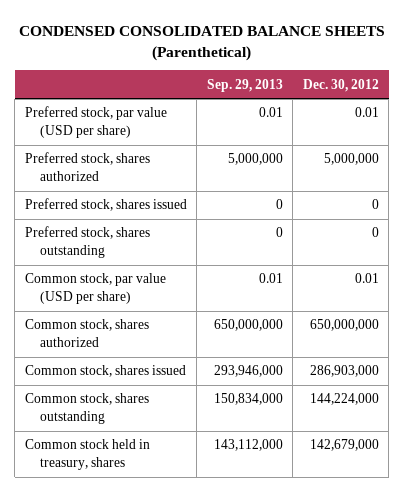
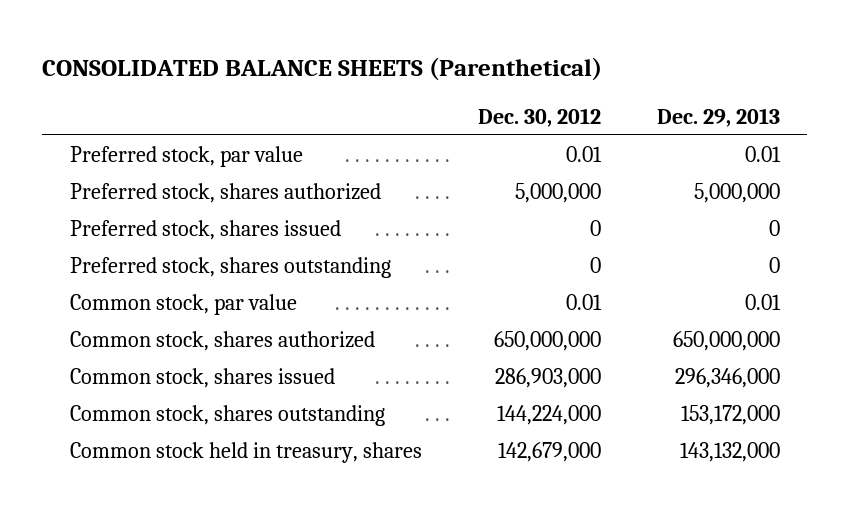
[18,25,385,61] CONDENSED CONSOLIDATED BALANCE SHEETS (Parenthetical) -> [42,57,603,82] CONSOLIDATED BALANCE SHEETS (Parenthetical)
[206,78,283,92] Sep. 29, 2013 -> none
none -> [656,107,780,127] Dec. 29, 2013
[24,106,167,139] Preferred stock, par value (USD per share) -> [70,145,304,167] Preferred stock, par value
[24,273,166,305] Common stock, par value (USD per share) -> [70,293,298,315] Common stock, par value

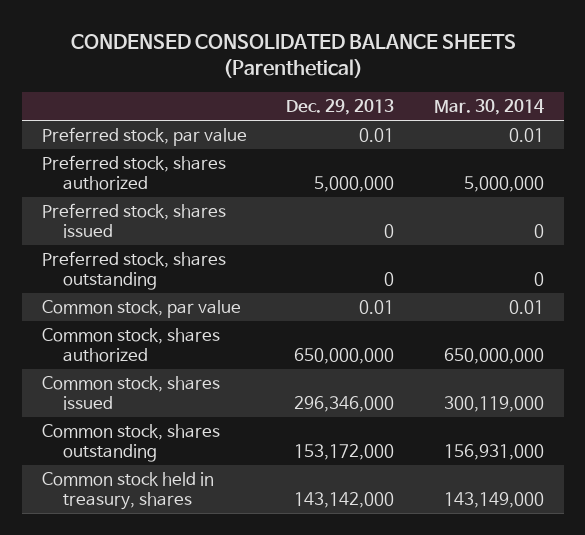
[42,57,603,82] CONSOLIDATED BALANCE SHEETS (Parenthetical) -> [70,33,516,79] CONDENSED CONSOLIDATED BALANCE SHEETS (Parenthetical)
[477,107,601,127] Dec. 30, 2012 -> none
none -> [433,99,544,116] Mar. 30, 2014
[679,441,780,462] 143,132,000 -> [294,492,395,509] 143,142,000

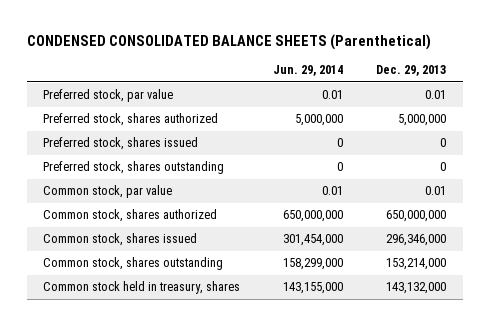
[433,99,544,116] Mar. 30, 2014 -> none
none -> [273,65,344,77] Jun. 29, 2014
[294,444,395,461] 153,172,000 -> [386,258,447,271] 153,214,000
[294,492,395,509] 143,142,000 -> [386,282,447,295] 143,132,000

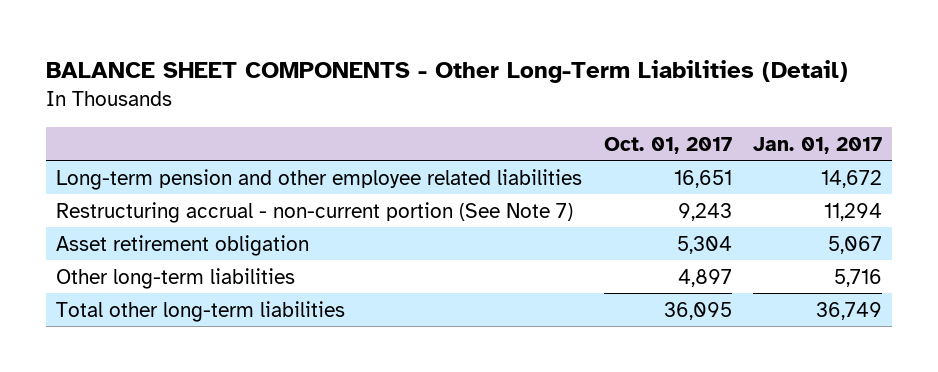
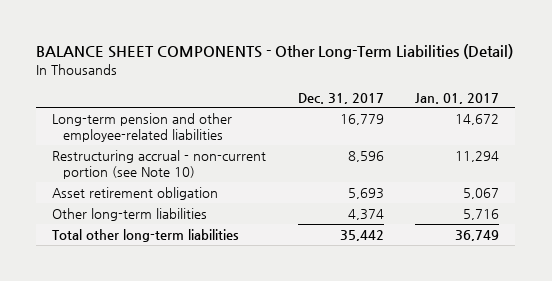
[603,136,732,154] Oct. 01, 2017 -> none
none -> [297,92,384,104] Dec. 31, 2017
[56,168,583,190] Long-term pension and other employee related liabilities -> [52,112,233,143] Long-term pension and other employee-related liabilities
[56,201,574,223] Restructuring accrual - non-current portion (See Note 7) -> [52,149,267,180] Restructuring accrual - non-current portion (see Note 10)

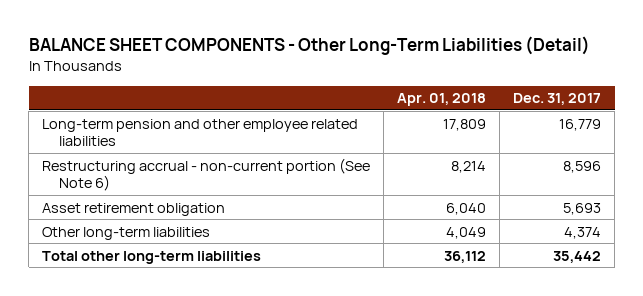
[415,92,500,104] Jan. 01, 2017 -> none
none -> [397,93,487,107] Apr. 01, 2018
[52,112,233,143] Long-term pension and other employee-related liabilities -> [42,118,359,147] Long-term pension and other employee related liabilities
[52,149,267,180] Restructuring accrual - non-current portion (see Note 10) -> [42,157,371,192] Restructuring accrual - non-current portion (See Note 6)

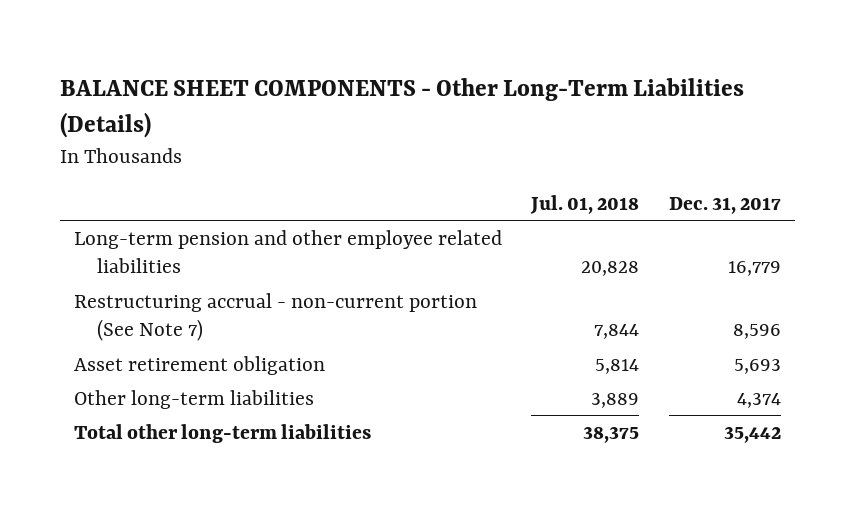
[28,36,590,56] BALANCE SHEET COMPONENTS - Other Long-Term Liabilities (Detail) -> [59,77,744,138] BALANCE SHEET COMPONENTS - Other Long-Term Liabilities (Details)
[397,93,487,107] Apr. 01, 2018 -> none
none -> [530,194,640,214] Jul. 01, 2018
[42,157,371,192] Restructuring accrual - non-current portion (See Note 6) -> [74,292,478,342] Restructuring accrual - non-current portion (See Note 7)

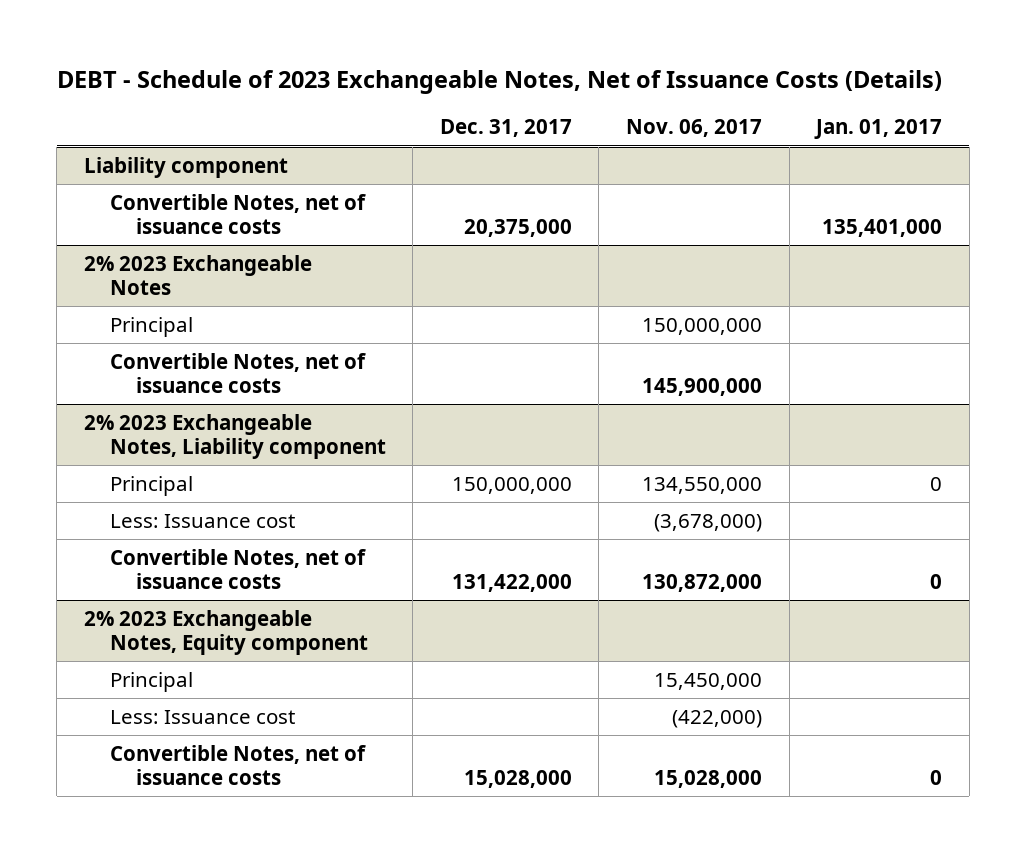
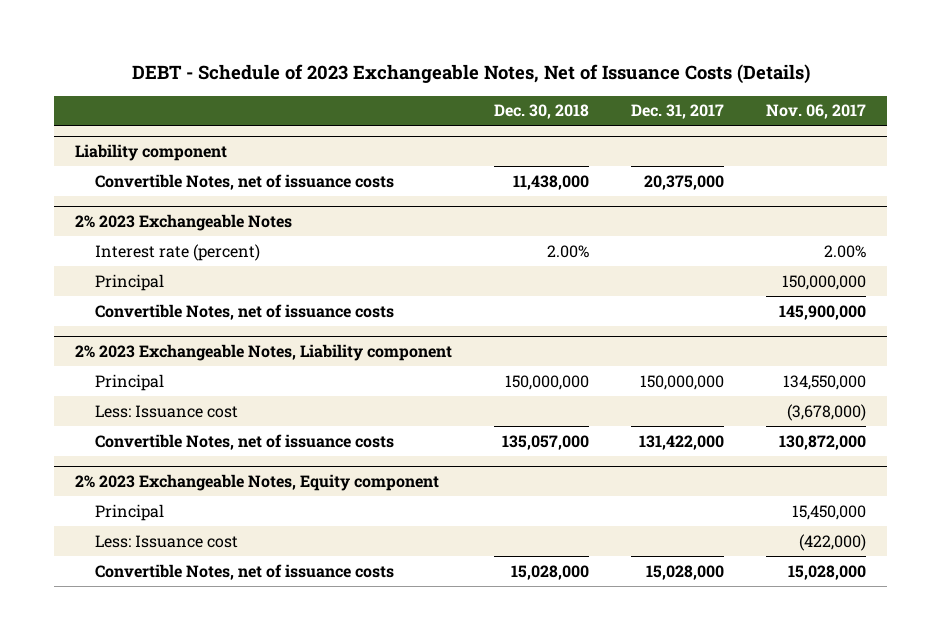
[814,119,943,140] Jan. 01, 2017 -> none
none -> [494,104,590,120] Dec. 30, 2018
none -> [94,243,260,261] Interest rate (percent)

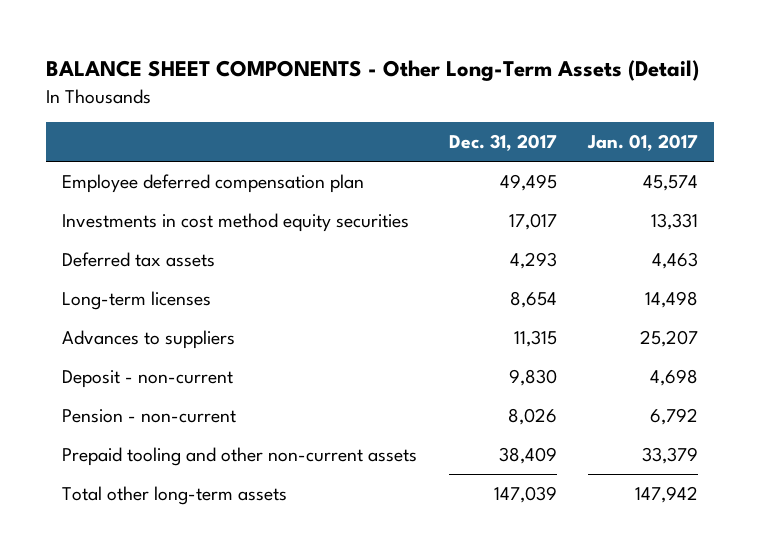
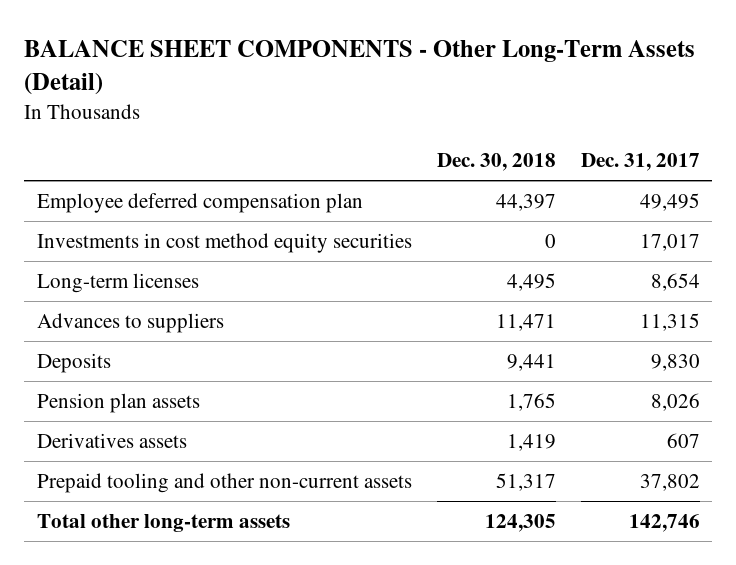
[587,134,699,152] Jan. 01, 2017 -> none
none -> [436,152,556,171] Dec. 30, 2018
[61,251,215,267] Deferred tax assets -> none
[61,369,233,388] Deposit - non-current -> [36,353,111,374] Deposits
[61,408,236,423] Pension - non-current -> [36,393,200,414] Pension plan assets
none -> [36,433,187,449] Derivatives assets
[498,446,557,464] 38,409 -> [639,474,700,492] 37,802
[493,485,557,503] 147,039 -> [628,514,700,533] 142,746

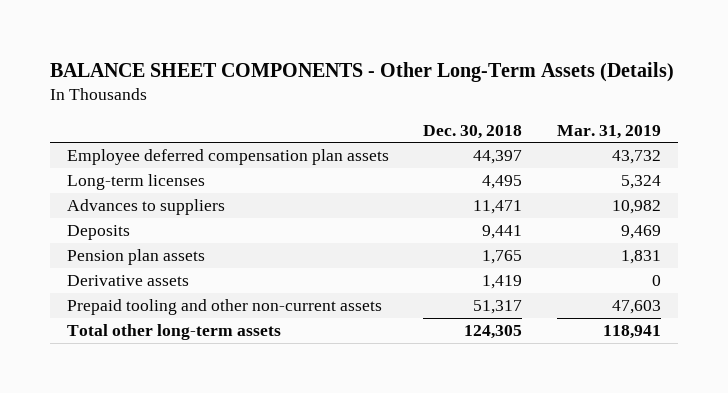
[24,40,696,95] BALANCE SHEET COMPONENTS - Other Long-Term Assets (Detail) -> [49,61,674,82] BALANCE SHEET COMPONENTS - Other Long-Term Assets (Details)
[580,152,700,171] Dec. 31, 2017 -> none
none -> [556,124,661,139] Mar. 31, 2019
[36,233,412,254] Investments in cost method equity securities -> none
[36,193,363,214] Employee deferred compensation plan -> [67,148,390,165] Employee deferred compensation plan assets
[36,433,187,449] Derivatives assets -> [67,274,190,286] Derivative assets

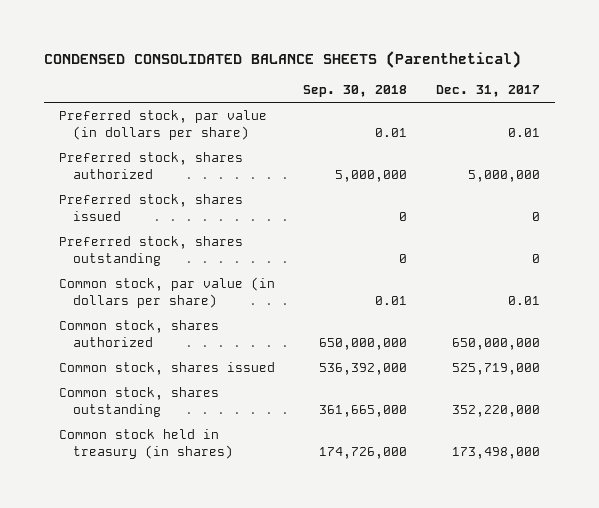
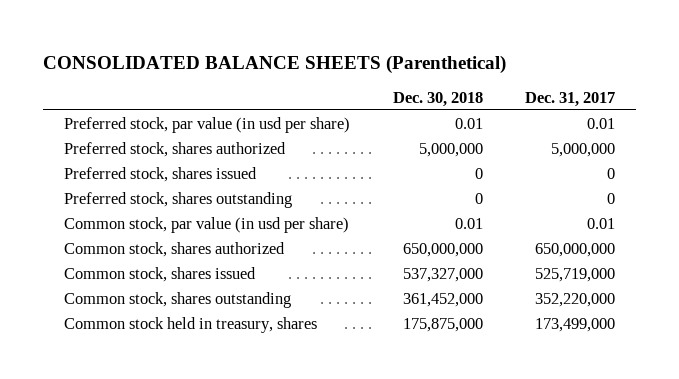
[44,51,522,69] CONDENSED CONSOLIDATED BALANCE SHEETS (Parenthetical) -> [43,54,507,74] CONSOLIDATED BALANCE SHEETS (Parenthetical)
[303,85,408,98] Sep. 30, 2018 -> none
none -> [392,91,483,107] Dec. 30, 2018
[58,110,267,140] Preferred stock, par value (in dollars per share) -> [64,116,351,133] Preferred stock, par value (in usd per share)
[58,277,275,308] Common stock, par value (in dollars per share) -> [64,216,350,233] Common stock, par value (in usd per share)
[58,429,233,459] Common stock held in treasury (in shares) -> [64,316,318,333] Common stock held in treasury, shares
[452,446,541,459] 173,498,000 -> [534,317,615,332] 173,499,000

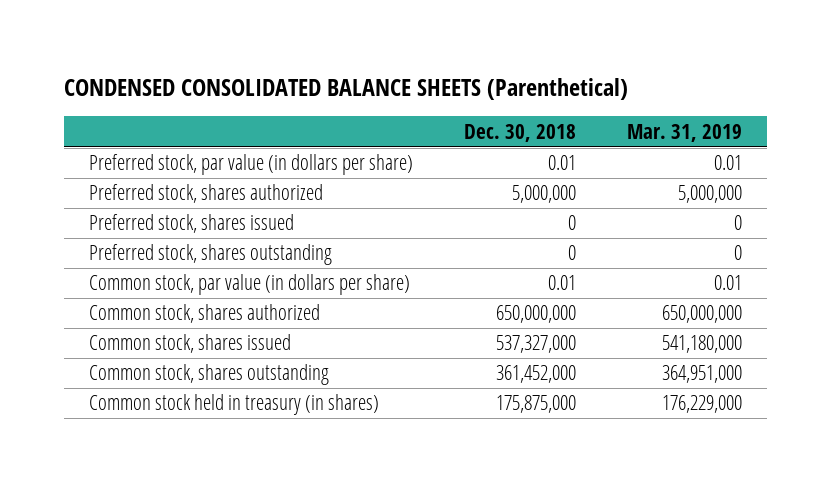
[43,54,507,74] CONSOLIDATED BALANCE SHEETS (Parenthetical) -> [64,77,629,100] CONDENSED CONSOLIDATED BALANCE SHEETS (Parenthetical)
[524,91,615,107] Dec. 31, 2017 -> none
none -> [626,123,742,142] Mar. 31, 2019
[64,116,351,133] Preferred stock, par value (in usd per share) -> [89,154,414,176] Preferred stock, par value (in dollars per share)
[64,216,350,233] Common stock, par value (in usd per share) -> [89,274,411,296] Common stock, par value (in dollars per share)
[64,316,318,333] Common stock held in treasury, shares -> [89,394,380,416] Common stock held in treasury (in shares)

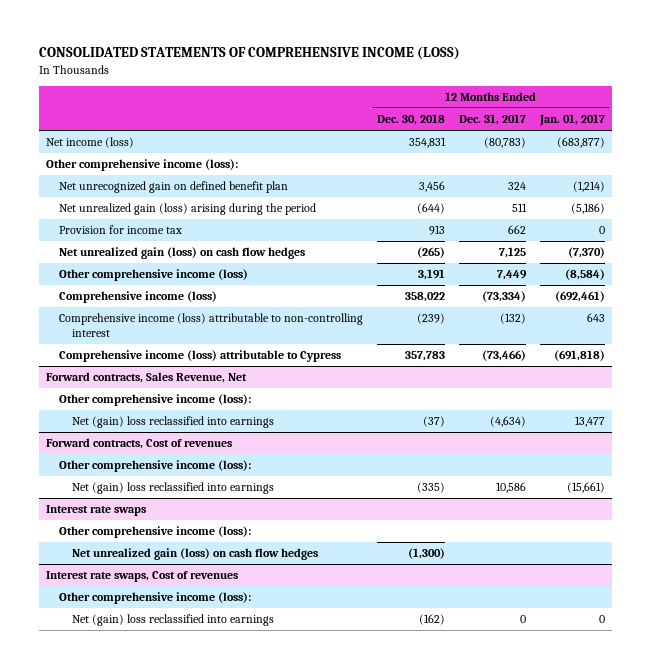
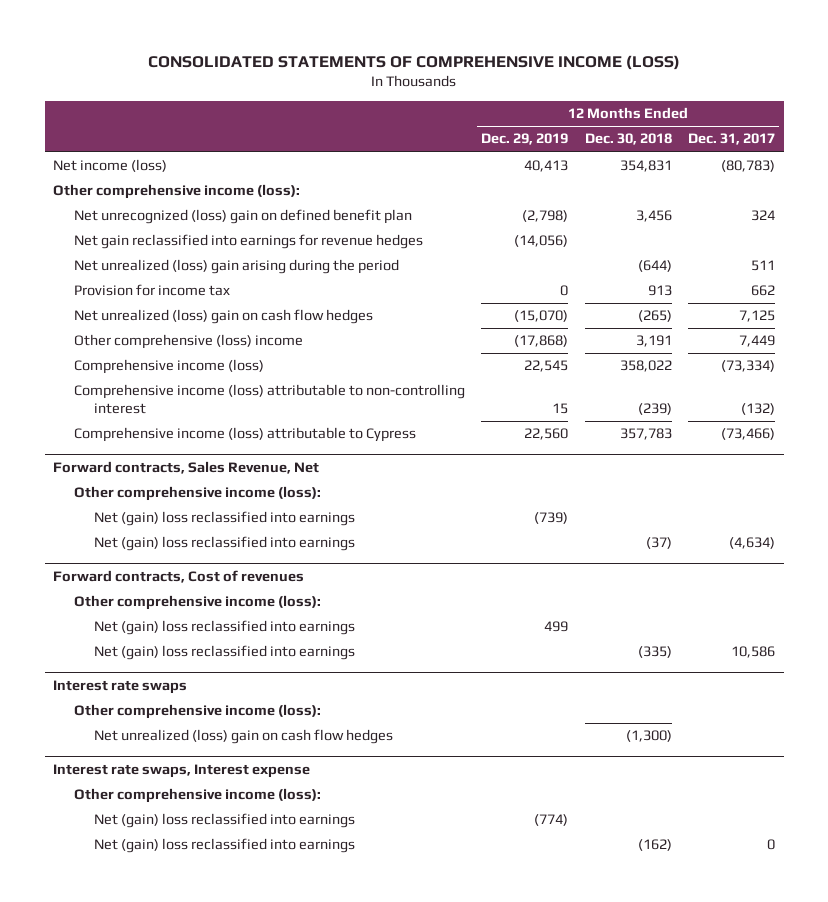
[539,114,606,127] Jan. 01, 2017 -> none
none -> [481,133,569,146] Dec. 29, 2019
[58,181,288,194] Net unrecognized gain on defined benefit plan -> [73,209,412,225] Net unrecognized (loss) gain on defined benefit plan
none -> [73,234,423,250] Net gain reclassified into earnings for revenue hedges
[58,203,316,216] Net unrealized gain (loss) arising during the period -> [73,259,399,275] Net unrealized (loss) gain arising during the period
[58,247,305,260] Net unrealized gain (loss) on cash flow hedges -> [73,309,373,325] Net unrealized (loss) gain on cash flow hedges
[58,269,248,282] Other comprehensive income (loss) -> [73,334,303,350] Other comprehensive (loss) income
none -> [94,511,356,527] Net (gain) loss reclassified into earnings
none -> [94,620,356,636] Net (gain) loss reclassified into earnings
[45,571,238,583] Interest rate swaps, Cost of revenues -> none
[72,548,319,561] Net unrealized gain (loss) on cash flow hedges -> [94,729,394,745] Net unrealized (loss) gain on cash flow hedges
none -> [53,764,311,779] Interest rate swaps, Interest expense
none -> [94,813,356,829] Net (gain) loss reclassified into earnings

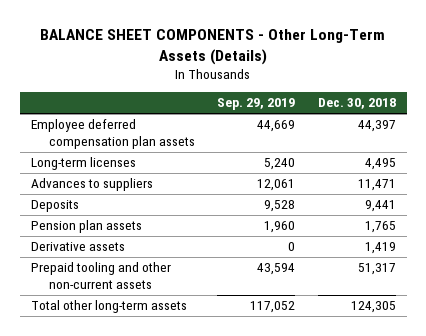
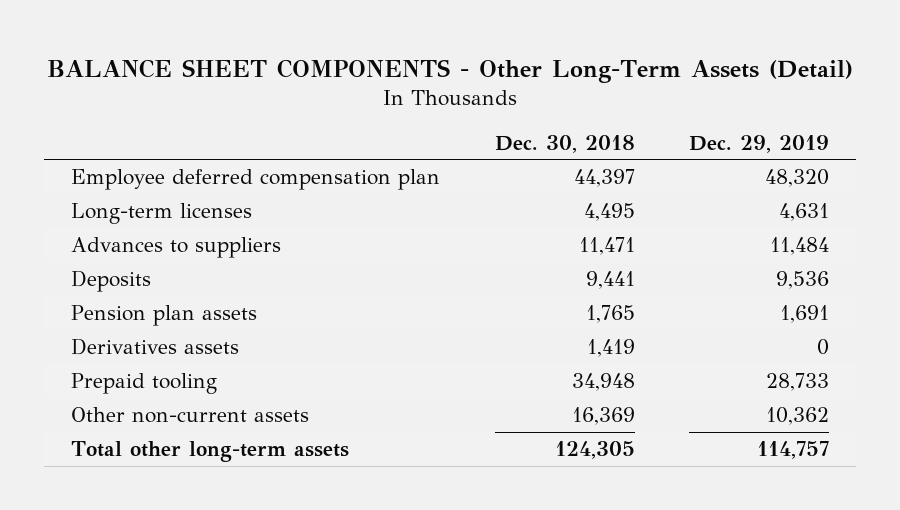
[40,29,386,65] BALANCE SHEET COMPONENTS - Other Long-Term Assets (Details) -> [47,58,854,83] BALANCE SHEET COMPONENTS - Other Long-Term Assets (Detail)
[217,98,296,111] Sep. 29, 2019 -> none
none -> [688,134,829,153] Dec. 29, 2019
[30,119,195,150] Employee deferred compensation plan assets -> [71,169,441,191] Employee deferred compensation plan
[30,242,125,252] Derivative assets -> [71,338,240,356] Derivatives assets
[30,262,171,290] Prepaid tooling and other non-current assets -> [71,373,218,395] Prepaid tooling
[357,263,396,276] 51,317 -> [571,373,635,392] 34,948
none -> [71,407,310,424] Other non-current assets

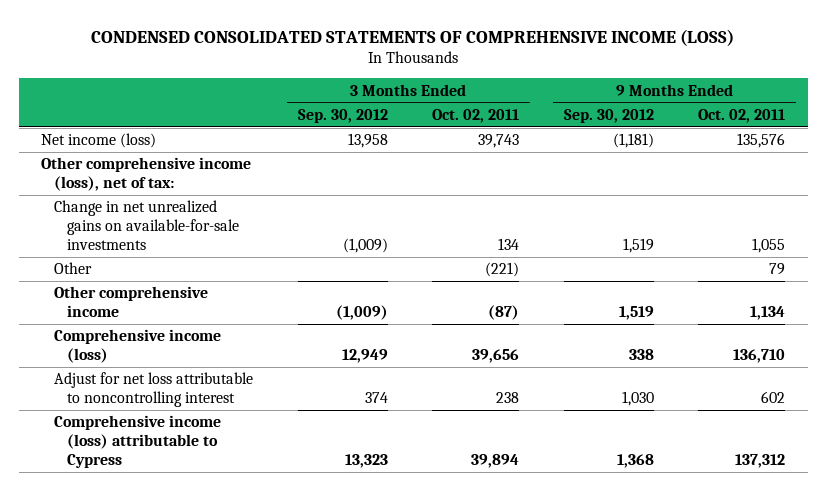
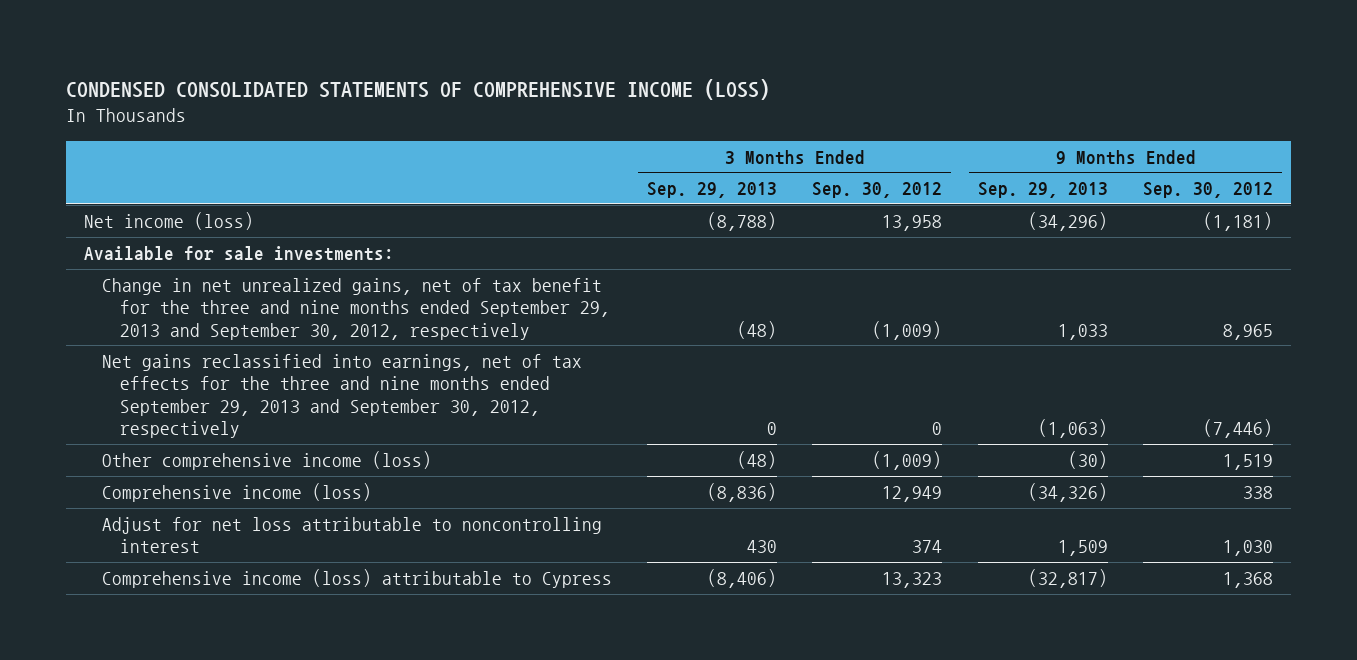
[432,108,520,123] Oct. 02, 2011 -> none
[698,108,786,123] Oct. 02, 2011 -> none
none -> [647,182,778,199] Sep. 29, 2013
none -> [977,182,1108,199] Sep. 29, 2013
[41,157,252,192] Other comprehensive income (loss), net of tax: -> none
[54,262,93,275] Other -> none
none -> [83,245,394,261] Available for sale investments:
[54,200,240,251] Change in net unrealized gains on available-for-sale investments -> [101,277,610,340] Change in net unrealized gains, net of tax benefit for the three and nine months ended September 29, 2013 and September 30, 2012, respectively
[622,238,654,254] 1,519 -> [1223,323,1274,340] 8,965
none -> [101,353,582,439] Net gains reclassified into earnings, net of tax effects for the three and nine months ended September 29, 2013 and September 30, 2012, respectively
[54,286,209,318] Other comprehensive income -> [101,450,432,470] Other comprehensive income (loss)

